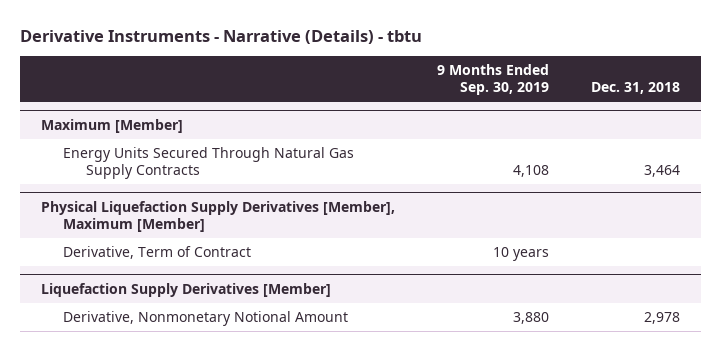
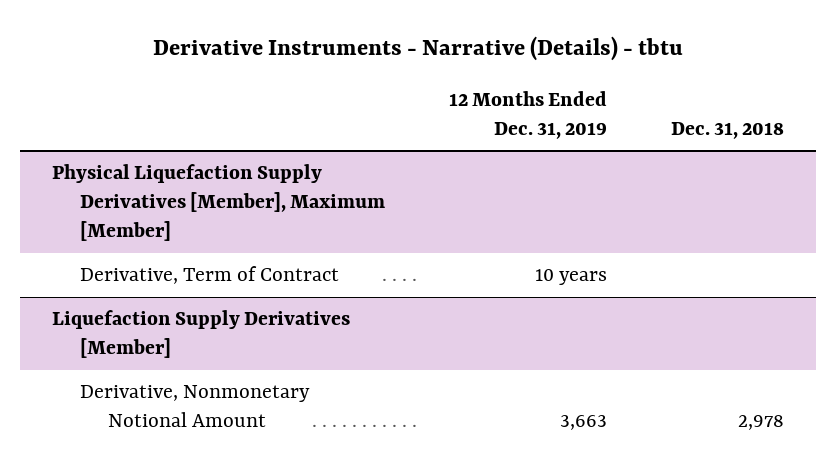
[436,64,549,96] 9 Months Ended Sep. 30, 2019 -> none
none -> [449,90,608,139] 12 Months Ended Dec. 31, 2019
[40,118,183,133] Maximum [Member] -> none
[63,147,355,180] Energy Units Secured Through Natural Gas Supply Contracts -> none

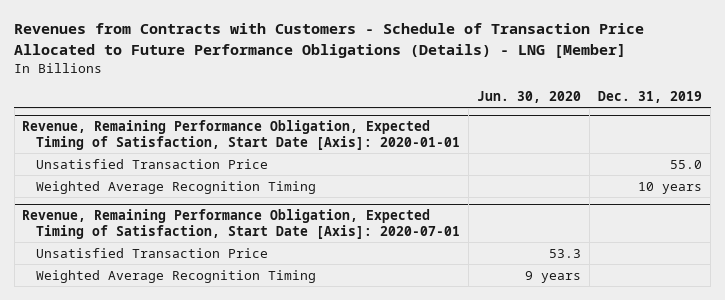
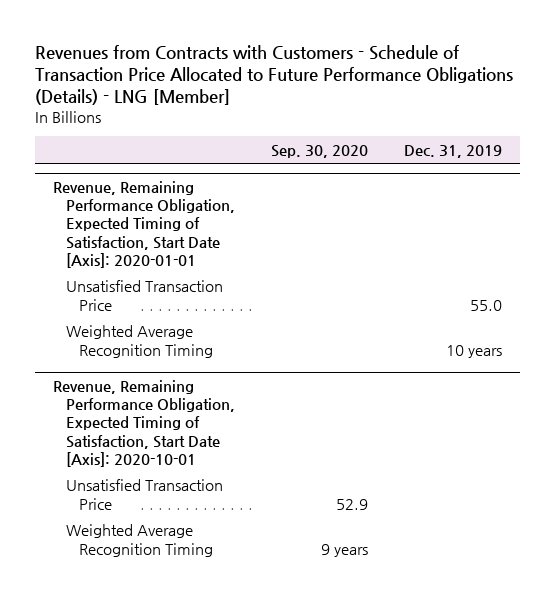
[477,91,582,104] Jun. 30, 2020 -> none
none -> [270,144,368,158] Sep. 30, 2020
[22,209,461,240] Revenue, Remaining Performance Obligation, Expected Timing of Satisfaction, Start Date [Axis]: 2020-07-01 -> [52,379,236,467] Revenue, Remaining Performance Obligation, Expected Timing of Satisfaction, Start Date [Axis]: 2020-10-01

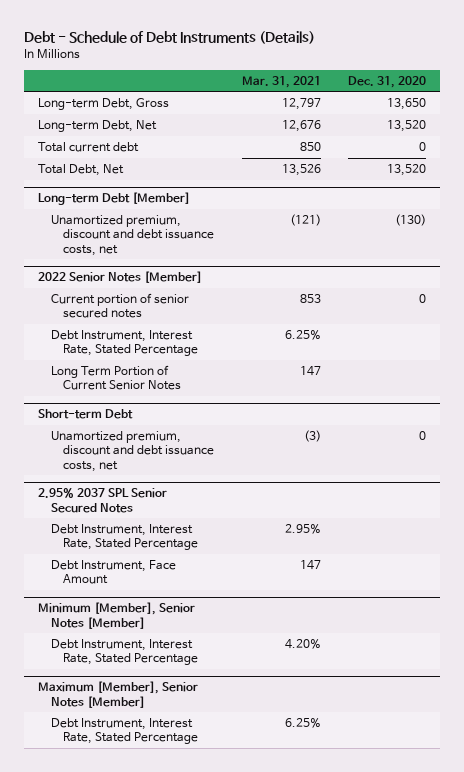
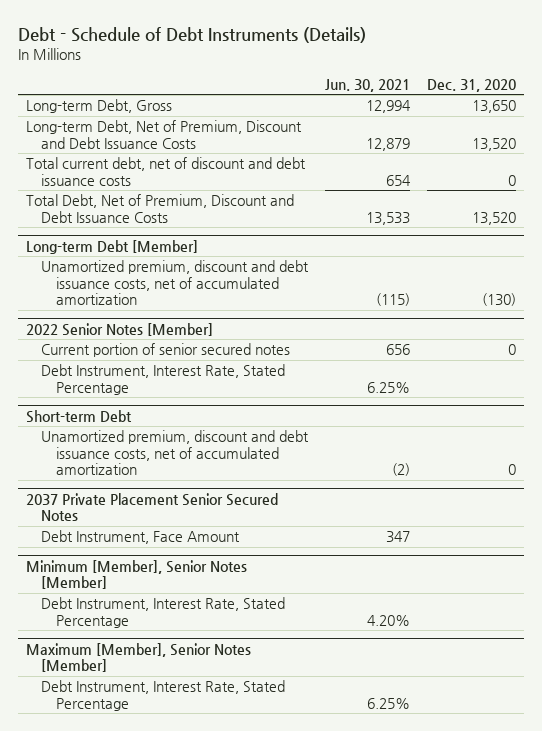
[241,75,321,88] Mar. 31, 2021 -> none
none -> [324,78,410,92] Jun. 30, 2021
[37,120,157,133] Long-term Debt, Net -> [26,120,303,149] Long-term Debt, Net of Premium, Discount and Debt Issuance Costs
[37,142,139,153] Total current debt -> [26,157,307,186] Total current debt, net of discount and debt issuance costs
[37,164,124,177] Total Debt, Net -> [26,194,295,223] Total Debt, Net of Premium, Discount and Debt Issuance Costs
[50,215,215,256] Unamortized premium, discount and debt issuance costs, net -> [41,260,310,306] Unamortized premium, discount and debt issuance costs, net of accumulated amortization
[50,365,182,391] Long Term Portion of Current Senior Notes -> none
[37,488,167,513] 2.95% 2037 SPL Senior Secured Notes -> none
[50,524,199,551] Debt Instrument, Interest Rate, Stated Percentage -> none
[50,560,176,585] Debt Instrument, Face Amount -> none
[50,431,215,472] Unamortized premium, discount and debt issuance costs, net -> [41,430,310,476] Unamortized premium, discount and debt issuance costs, net of accumulated amortization
none -> [26,492,279,522] 2037 Private Placement Senior Secured Notes
none -> [41,530,241,545] Debt Instrument, Face Amount

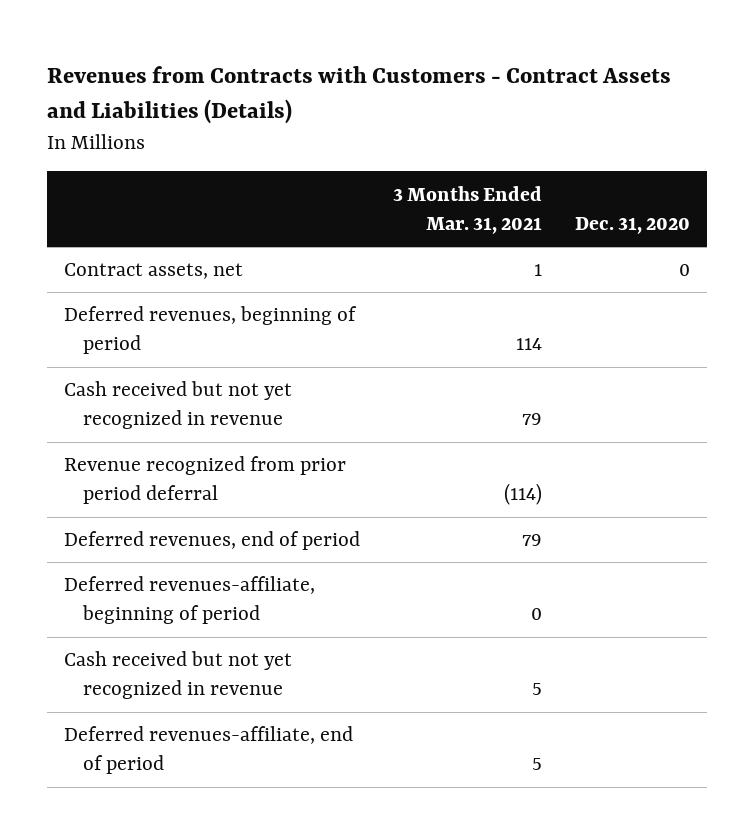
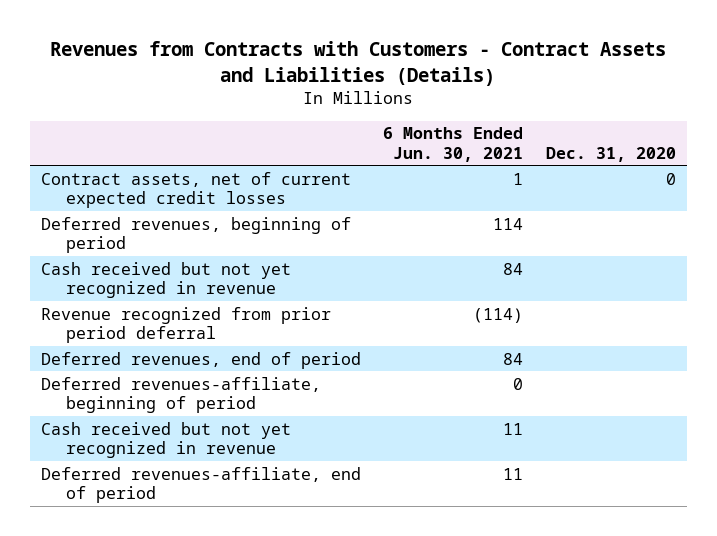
[392,185,542,234] 3 Months Ended Mar. 31, 2021 -> none
none -> [383,127,524,162] 6 Months Ended Jun. 30, 2021
[63,263,243,280] Contract assets, net -> [41,171,352,209] Contract assets, net of current expected credit losses

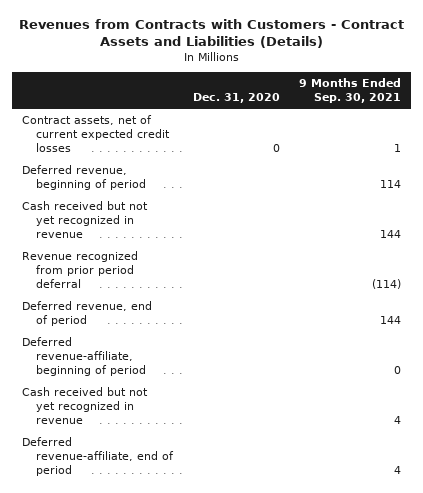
[383,127,524,162] 6 Months Ended Jun. 30, 2021 -> none
none -> [299,77,402,104] 9 Months Ended Sep. 30, 2021
[41,216,352,254] Deferred revenues, beginning of period -> [21,165,146,191] Deferred revenue, beginning of period
[41,351,362,369] Deferred revenues, end of period -> [21,301,152,327] Deferred revenue, end of period
[41,376,322,414] Deferred revenues-affiliate, beginning of period -> [21,337,146,377] Deferred revenue-affiliate, beginning of period
[41,466,362,504] Deferred revenues-affiliate, end of period -> [21,437,174,477] Deferred revenue-affiliate, end of period

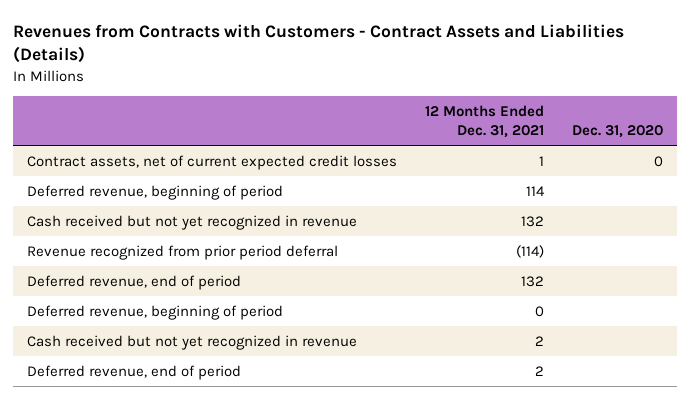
[299,77,402,104] 9 Months Ended Sep. 30, 2021 -> none
none -> [424,105,544,138] 12 Months Ended Dec. 31, 2021
[21,337,146,377] Deferred revenue-affiliate, beginning of period -> [26,304,283,320] Deferred revenue, beginning of period
[21,437,174,477] Deferred revenue-affiliate, end of period -> [26,364,241,380] Deferred revenue, end of period

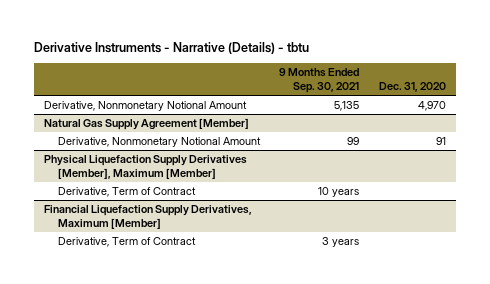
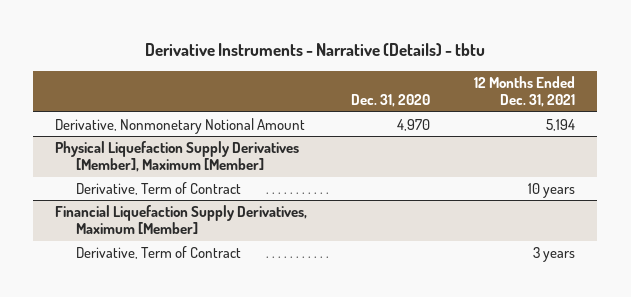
[279,67,360,93] 9 Months Ended Sep. 30, 2021 -> none
none -> [474,76,576,108] 12 Months Ended Dec. 31, 2021
[44,118,250,131] Natural Gas Supply Agreement [Member] -> none
[57,137,261,148] Derivative, Nonmonetary Notional Amount -> none

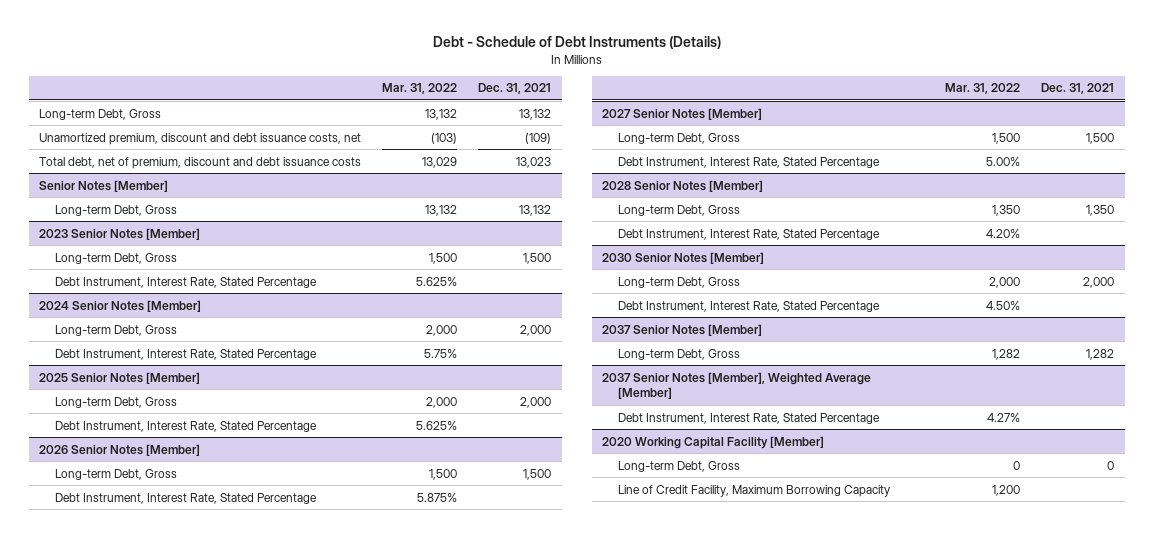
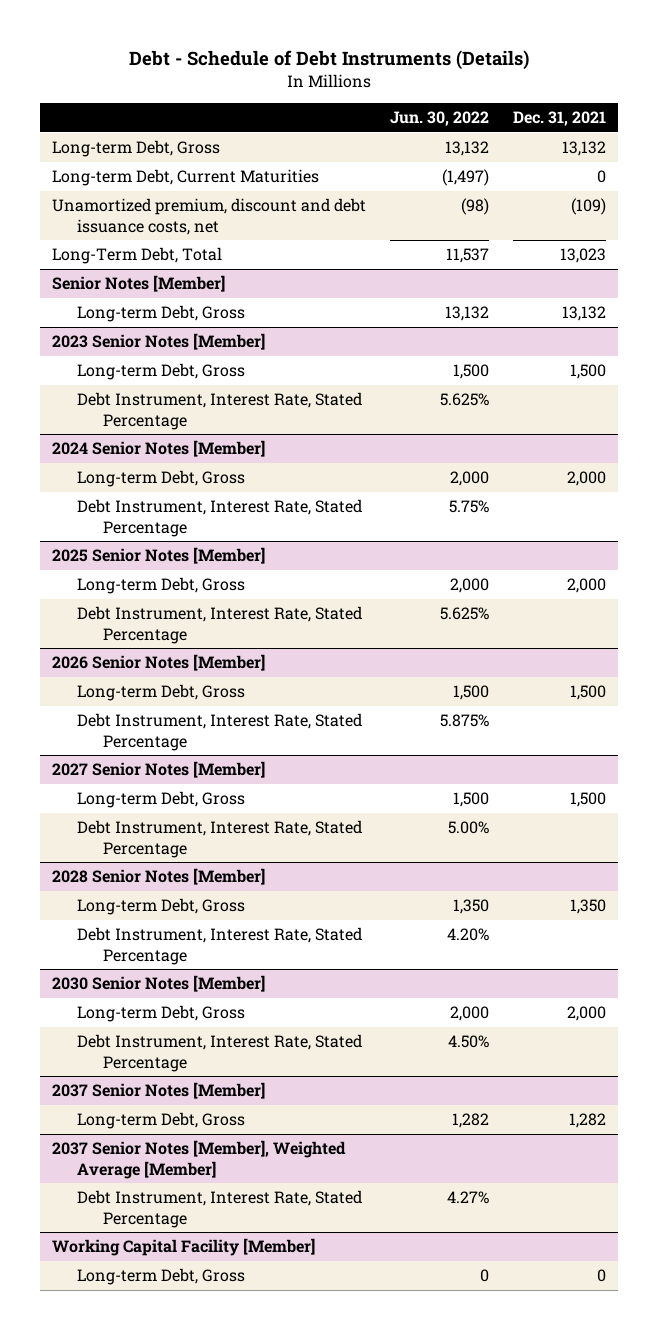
[382,83,458,95] Mar. 31, 2022 -> none
none -> [389,110,489,126] Jun. 30, 2022
none -> [51,169,319,187] Long-term Debt, Current Maturities
[39,156,362,169] Total debt, net of premium, discount and debt issuance costs -> [51,247,222,265] Long-Term Debt, Total
[602,435,825,449] 2020 Working Capital Facility [Member] -> [51,1238,315,1257] Working Capital Facility [Member]
[618,484,891,497] Line of Credit Facility, Maximum Borrowing Capacity -> none

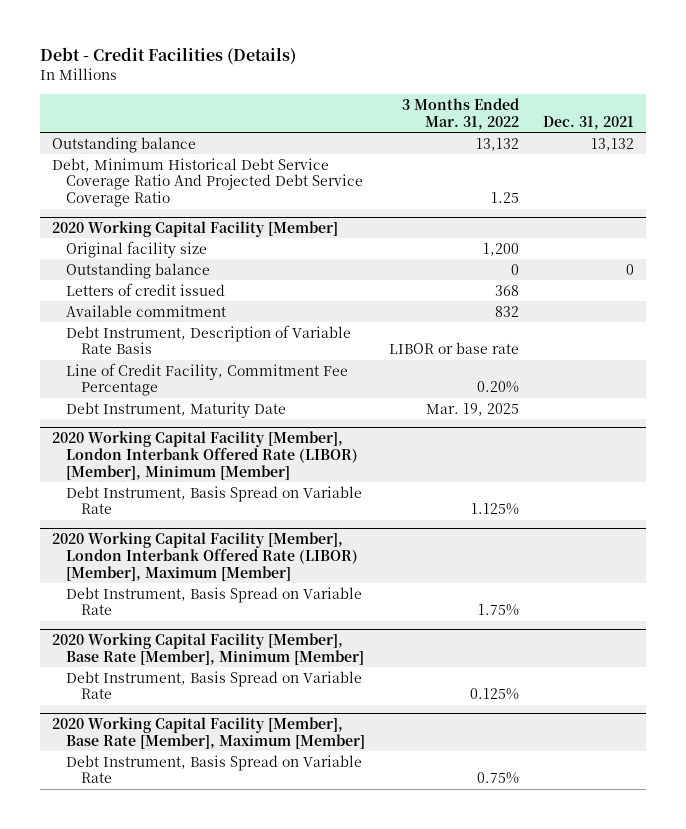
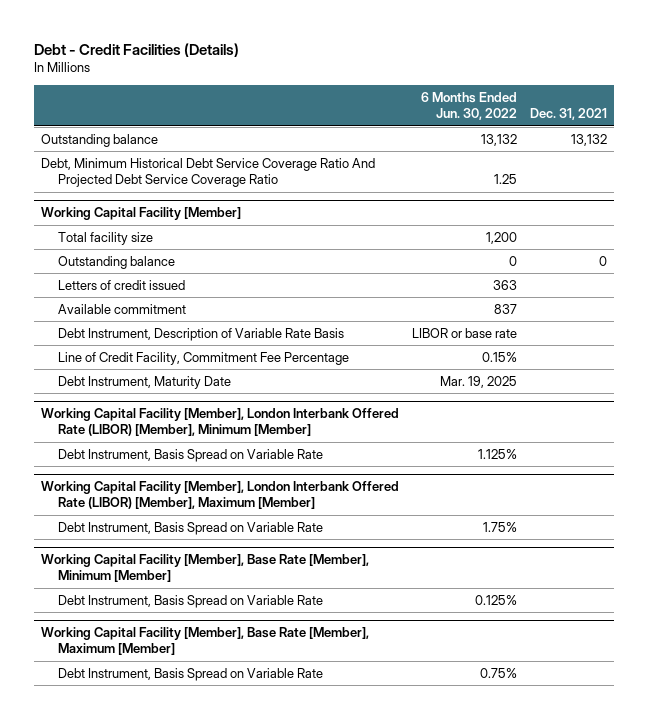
[402,97,520,130] 3 Months Ended Mar. 31, 2022 -> none
none -> [420,92,517,121] 6 Months Ended Jun. 30, 2022
[51,220,338,237] 2020 Working Capital Facility [Member] -> [40,207,241,221] Working Capital Facility [Member]
[66,240,208,258] Original facility size -> [58,231,154,245] Total facility size
[51,430,359,480] 2020 Working Capital Facility [Member], London Interbank Offered Rate (LIBOR) [Member], Minimum [Member] -> [40,408,399,437] Working Capital Facility [Member], London Interbank Offered Rate (LIBOR) [Member], Minimum [Member]
[51,531,359,581] 2020 Working Capital Facility [Member], London Interbank Offered Rate (LIBOR) [Member], Maximum [Member] -> [40,481,399,510] Working Capital Facility [Member], London Interbank Offered Rate (LIBOR) [Member], Maximum [Member]
[51,632,365,665] 2020 Working Capital Facility [Member], Base Rate [Member], Minimum [Member] -> [40,554,369,583] Working Capital Facility [Member], Base Rate [Member], Minimum [Member]
[51,716,366,749] 2020 Working Capital Facility [Member], Base Rate [Member], Maximum [Member] -> [40,627,369,656] Working Capital Facility [Member], Base Rate [Member], Maximum [Member]

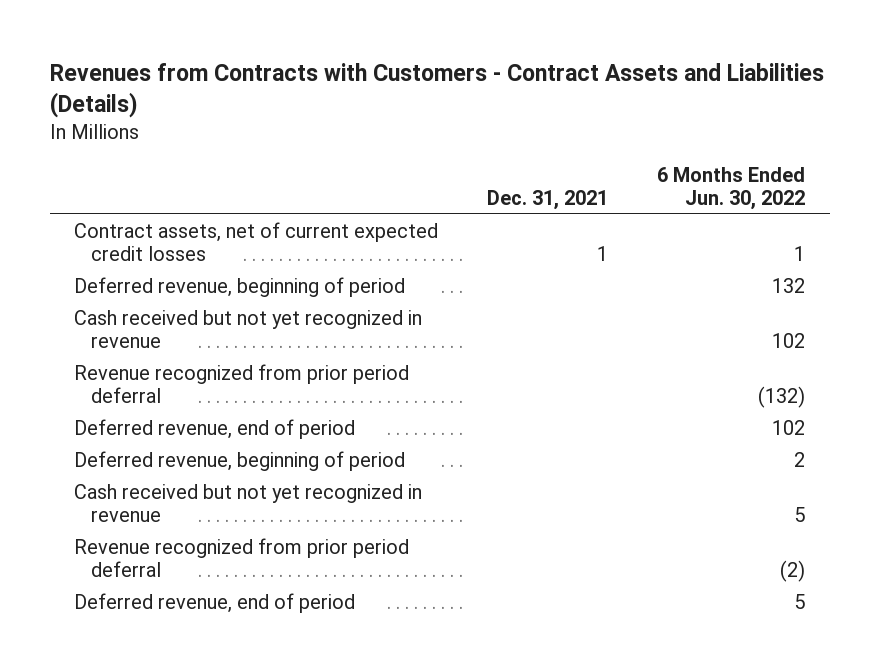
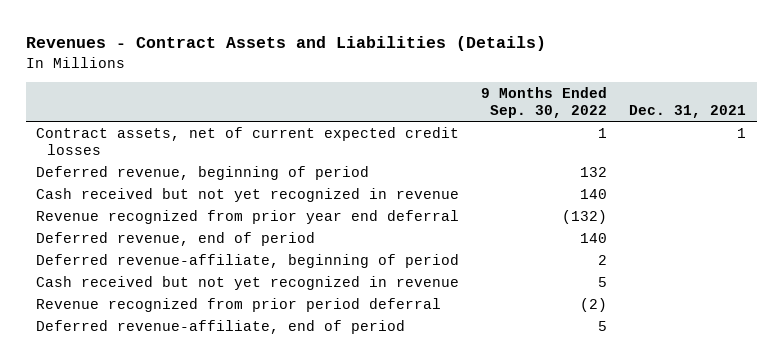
[49,62,824,118] Revenues from Contracts with Customers - Contract Assets and Liabilities (Details) -> [25,36,546,52] Revenues - Contract Assets and Liabilities (Details)
[657,166,806,210] 6 Months Ended Jun. 30, 2022 -> none
none -> [481,86,608,119] 9 Months Ended Sep. 30, 2022
[74,364,410,404] Revenue recognized from prior period deferral -> [36,209,460,224] Revenue recognized from prior year end deferral
[74,451,406,472] Deferred revenue, beginning of period -> [36,253,460,268] Deferred revenue-affiliate, beginning of period
[74,593,356,614] Deferred revenue, end of period -> [36,319,406,334] Deferred revenue-affiliate, end of period

